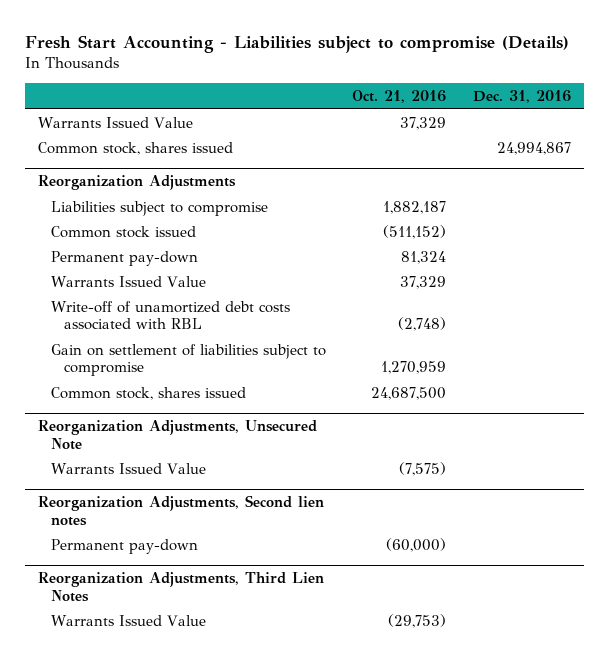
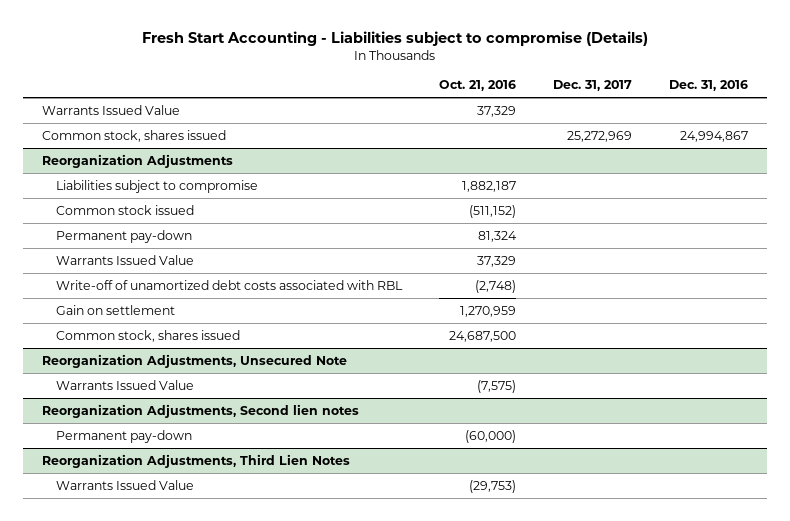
none -> [553,80,633,92] Dec. 31, 2017
[50,343,326,377] Gain on settlement of liabilities subject to compromise -> [56,304,176,315] Gain on settlement

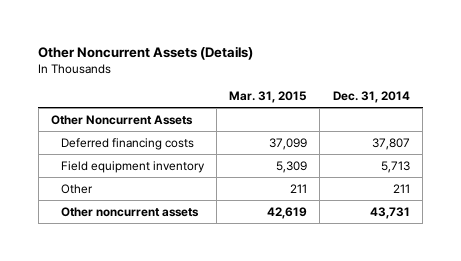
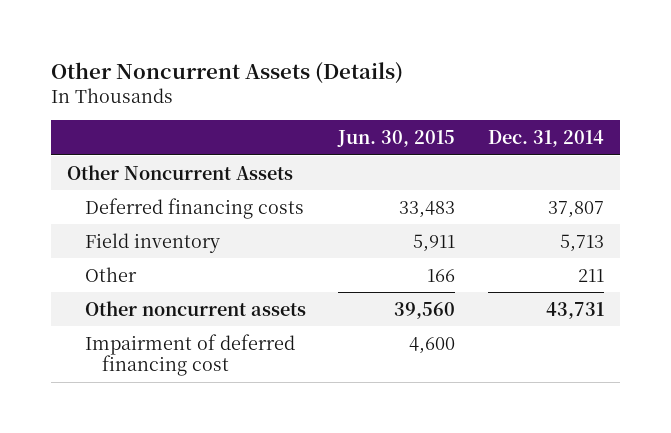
[229,91,308,104] Mar. 31, 2015 -> none
none -> [337,130,456,148] Jun. 30, 2015
[60,160,205,173] Field equipment inventory -> [84,232,220,253] Field inventory
none -> [84,333,295,377] Impairment of deferred financing cost

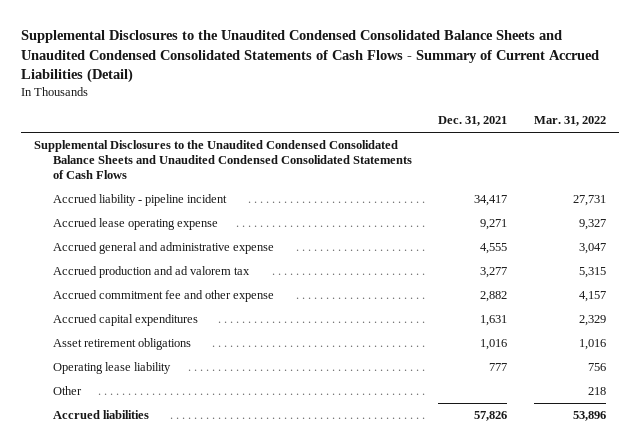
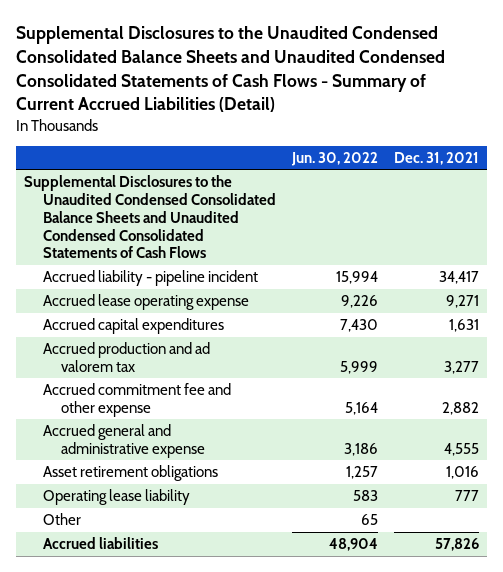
[533,116,606,127] Mar. 31, 2022 -> none
none -> [290,151,378,166] Jun. 30, 2022
[53,313,199,326] Accrued capital expenditures -> [42,318,224,335] Accrued capital expenditures
[53,241,275,254] Accrued general and administrative expense -> [42,424,206,458] Accrued general and administrative expense

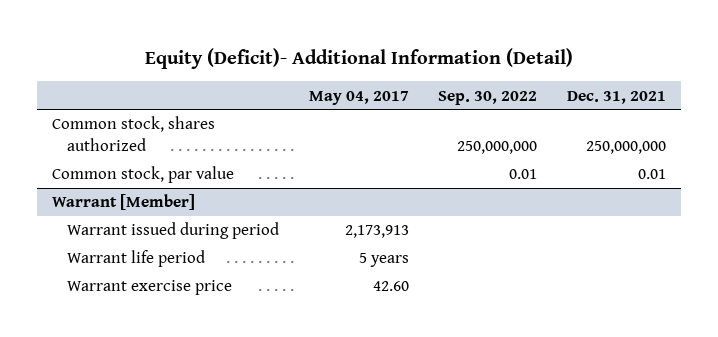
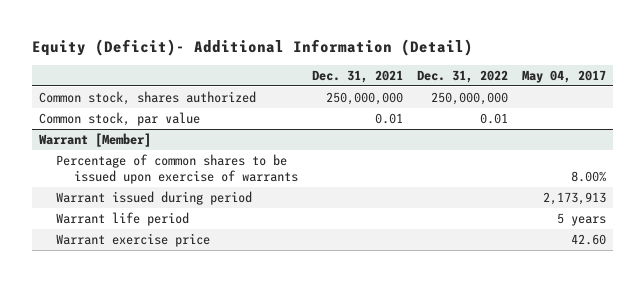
[438,90,538,105] Sep. 30, 2022 -> none
none -> [417,69,509,83] Dec. 31, 2022
none -> [56,154,299,184] Percentage of common shares to be issued upon exercise of warrants

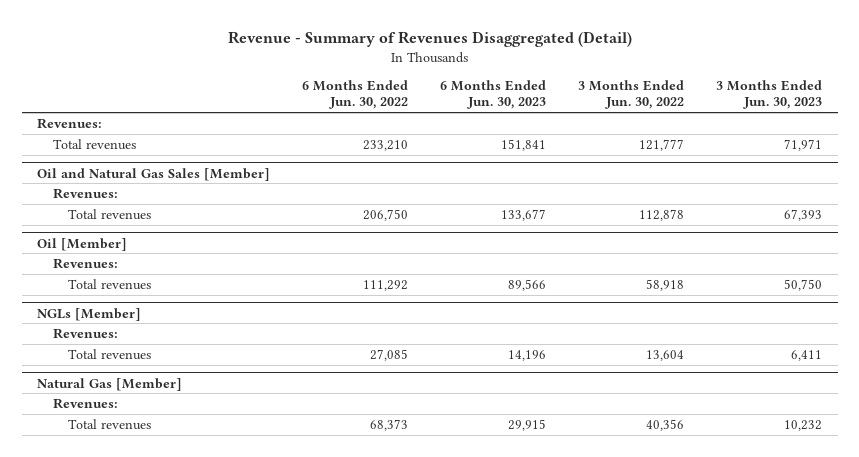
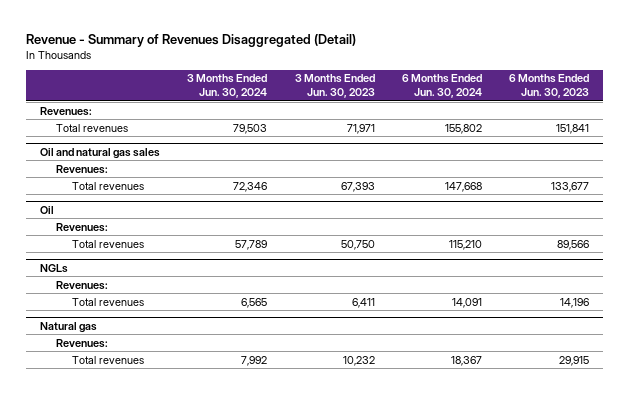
[302,80,409,110] 6 Months Ended Jun. 30, 2022 -> none
[578,80,685,110] 3 Months Ended Jun. 30, 2022 -> none
none -> [187,74,268,99] 3 Months Ended Jun. 30, 2024
none -> [402,74,483,99] 6 Months Ended Jun. 30, 2024
[37,167,271,181] Oil and Natural Gas Sales [Member] -> [40,147,161,159] Oil and natural gas sales
[37,237,128,251] Oil [Member] -> [40,205,55,214] Oil
[37,307,142,321] NGLs [Member] -> [40,263,69,273] NGLs
[37,377,183,391] Natural Gas [Member] -> [40,321,98,333] Natural gas

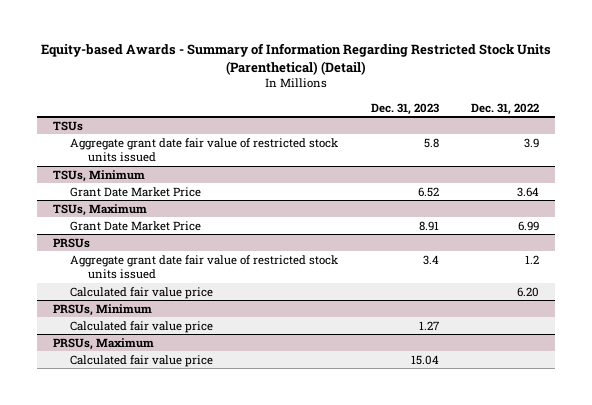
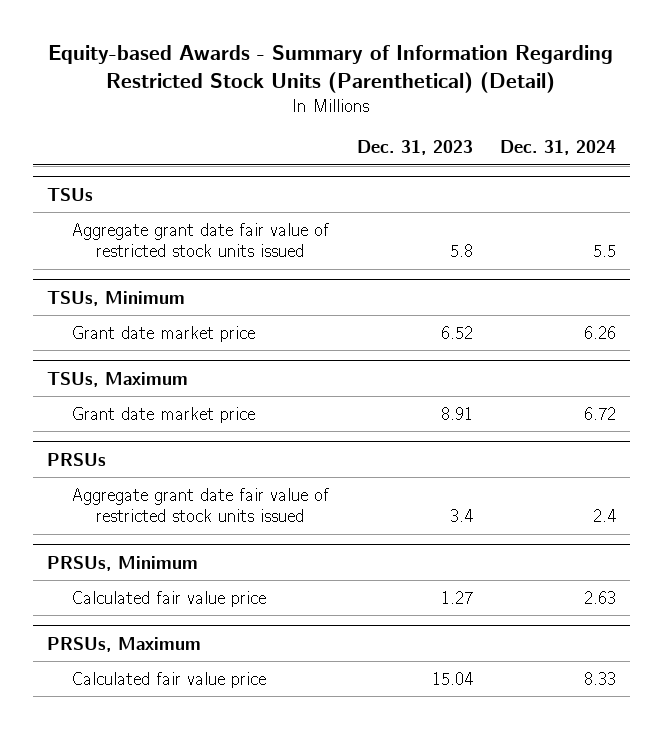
[470,102,539,115] Dec. 31, 2022 -> none
none -> [500,140,617,156] Dec. 31, 2024
[70,186,202,197] Grant Date Market Price -> [71,325,256,342] Grant date market price
[70,220,202,231] Grant Date Market Price -> [71,406,256,423] Grant date market price
[70,286,214,299] Calculated fair value price -> none

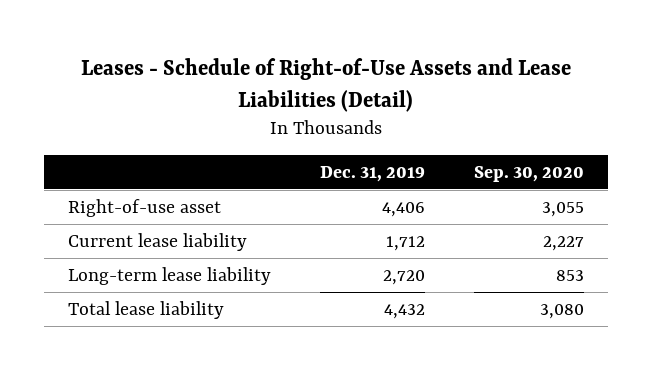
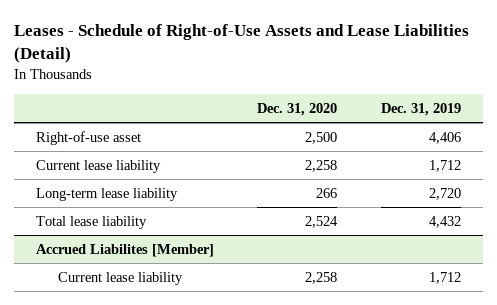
[473,165,584,182] Sep. 30, 2020 -> none
none -> [257,102,338,116] Dec. 31, 2020
none -> [35,243,214,257] Accrued Liabilites [Member]
none -> [57,271,183,285] Current lease liability

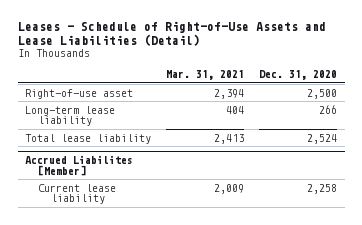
[381,102,462,116] Dec. 31, 2019 -> none
none -> [166,70,245,81] Mar. 31, 2021
[35,159,161,173] Current lease liability -> none

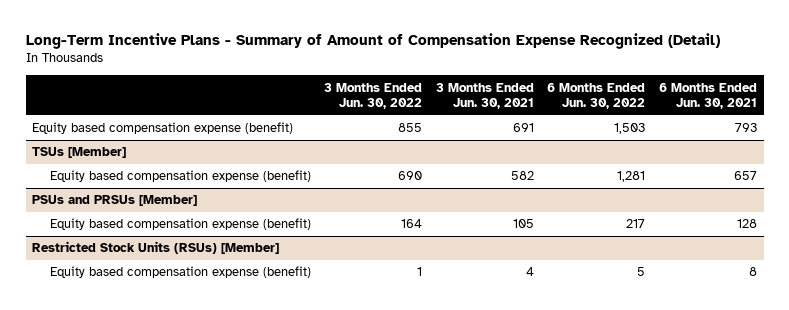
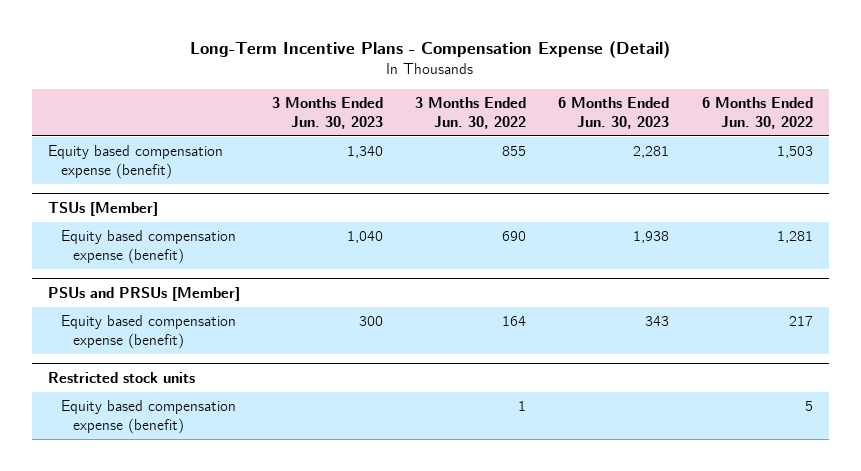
[25,33,720,50] Long-Term Incentive Plans - Summary of Amount of Compensation Expense Recognized (Detail) -> [190,41,671,59] Long-Term Incentive Plans - Compensation Expense (Detail)
[435,82,534,110] 3 Months Ended Jun. 30, 2021 -> none
[658,82,757,110] 6 Months Ended Jun. 30, 2021 -> none
none -> [272,97,384,129] 3 Months Ended Jun. 30, 2023
none -> [558,97,670,129] 6 Months Ended Jun. 30, 2023
[32,241,280,255] Restricted Stock Units (RSUs) [Member] -> [47,371,195,383] Restricted stock units

